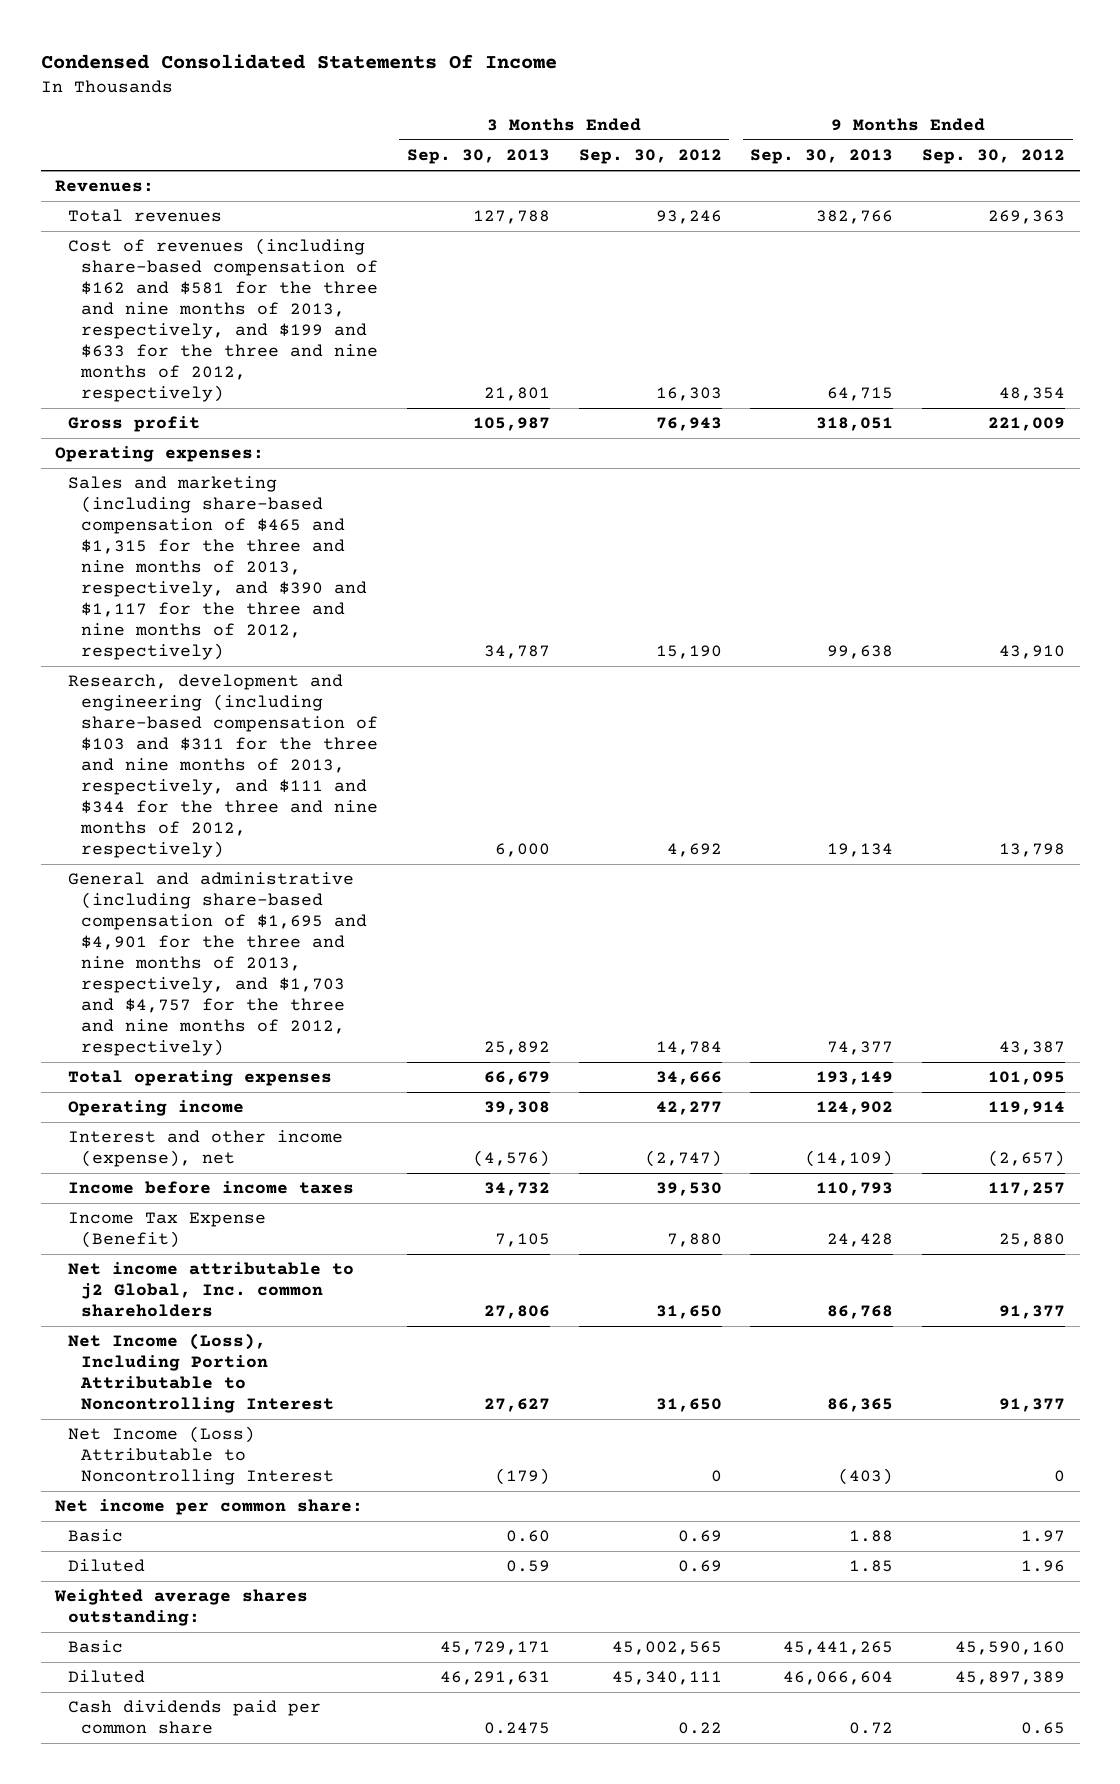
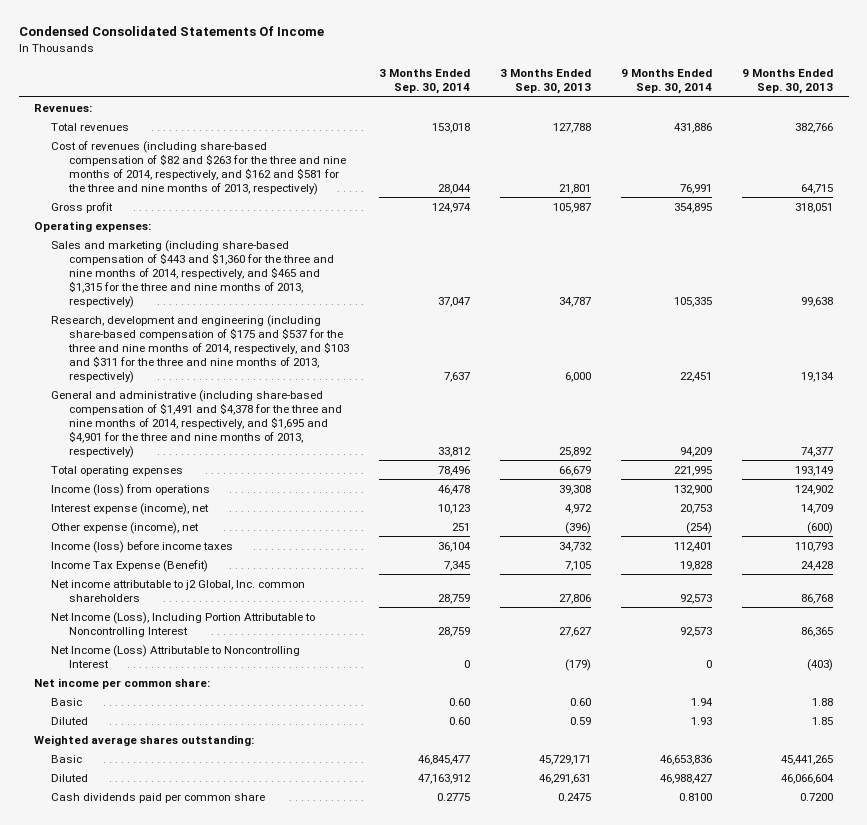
[578,149,722,165] Sep. 30, 2012 -> none
[922,149,1066,165] Sep. 30, 2012 -> none
none -> [379,69,471,95] 3 Months Ended Sep. 30, 2014
none -> [621,69,713,95] 9 Months Ended Sep. 30, 2014
[67,238,378,403] Cost of revenues (including share-based compensation of $162 and $581 for the three and nine months of 2013, respectively, and $199 and $633 for the three and nine months of 2012, respectively) -> [51,140,347,195] Cost of revenues (including share-based compensation of $82 and $263 for the three and nine months of 2014, respectively, and $162 and $581 for the three and nine months of 2013, respectively)
[67,476,367,661] Sales and marketing (including share-based compensation of $465 and $1,315 for the three and nine months of 2013, respectively, and $390 and $1,117 for the three and nine months of 2012, respectively) -> [51,239,335,308] Sales and marketing (including share-based compensation of $443 and $1,360 for the three and nine months of 2014, respectively, and $465 and $1,315 for the three and nine months of 2013, respectively)
[67,674,378,859] Research, development and engineering (including share-based compensation of $103 and $311 for the three and nine months of 2013, respectively, and $111 and $344 for the three and nine months of 2012, respectively) -> [51,314,350,383] Research, development and engineering (including share-based compensation of $175 and $537 for the three and nine months of 2014, respectively, and $103 and $311 for the three and nine months of 2013, respectively)
[67,872,367,1057] General and administrative (including share-based compensation of $1,695 and $4,901 for the three and nine months of 2013, respectively, and $1,703 and $4,757 for the three and nine months of 2012, respectively) -> [51,389,343,458] General and administrative (including share-based compensation of $1,491 and $4,378 for the three and nine months of 2014, respectively, and $1,695 and $4,901 for the three and nine months of 2013, respectively)
[67,1100,244,1117] Operating income -> [51,483,211,496] Income (loss) from operations
none -> [51,502,210,515] Interest expense (income), net
[67,1130,343,1168] Interest and other income (expense), net -> [51,521,200,534] Other expense (income), net
[472,1150,550,1168] (4,576) -> [565,521,592,534] (396)
[805,1150,894,1168] (14,109) -> [807,521,834,534] (600)
[67,1181,354,1195] Income before income taxes -> [51,540,234,553] Income (loss) before income taxes
[849,1722,894,1735] 0.72 -> [800,792,834,801] 0.7200

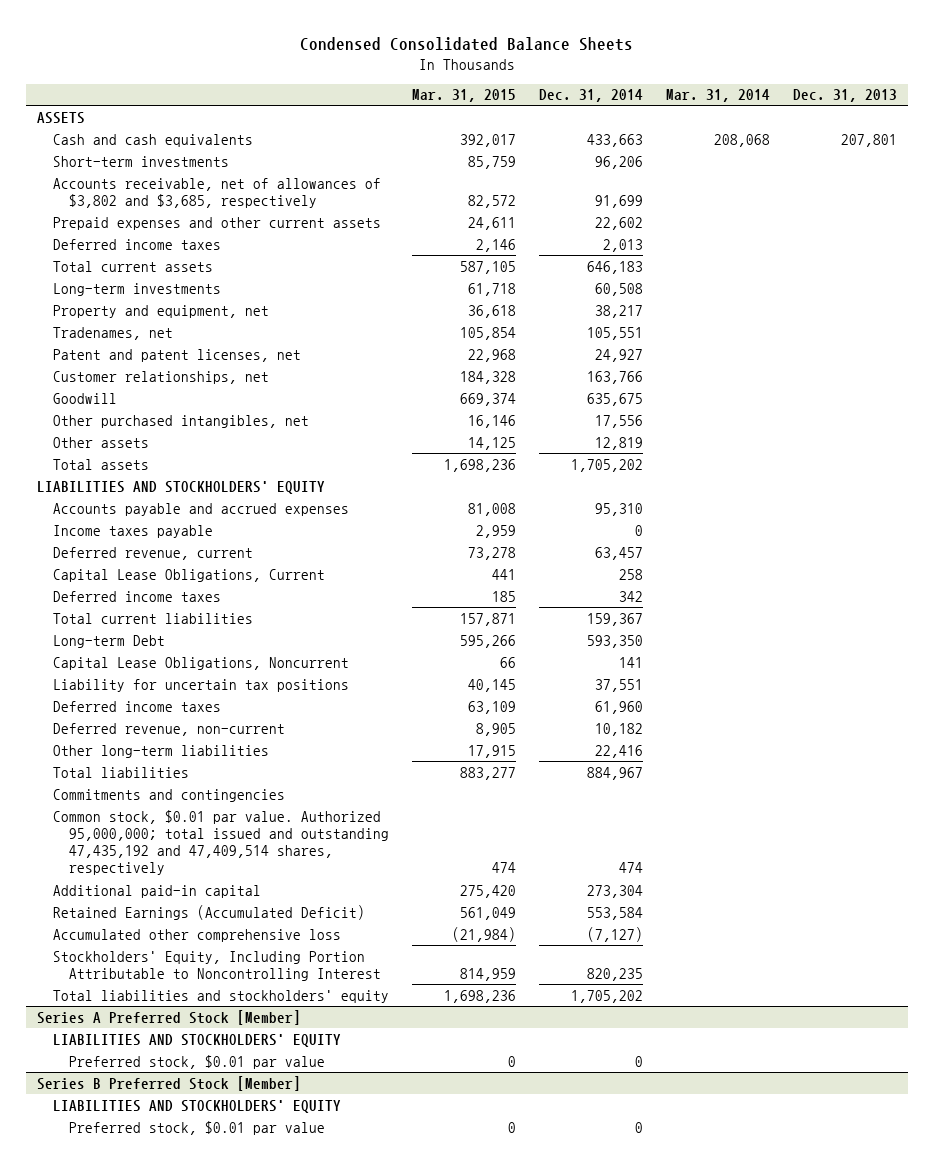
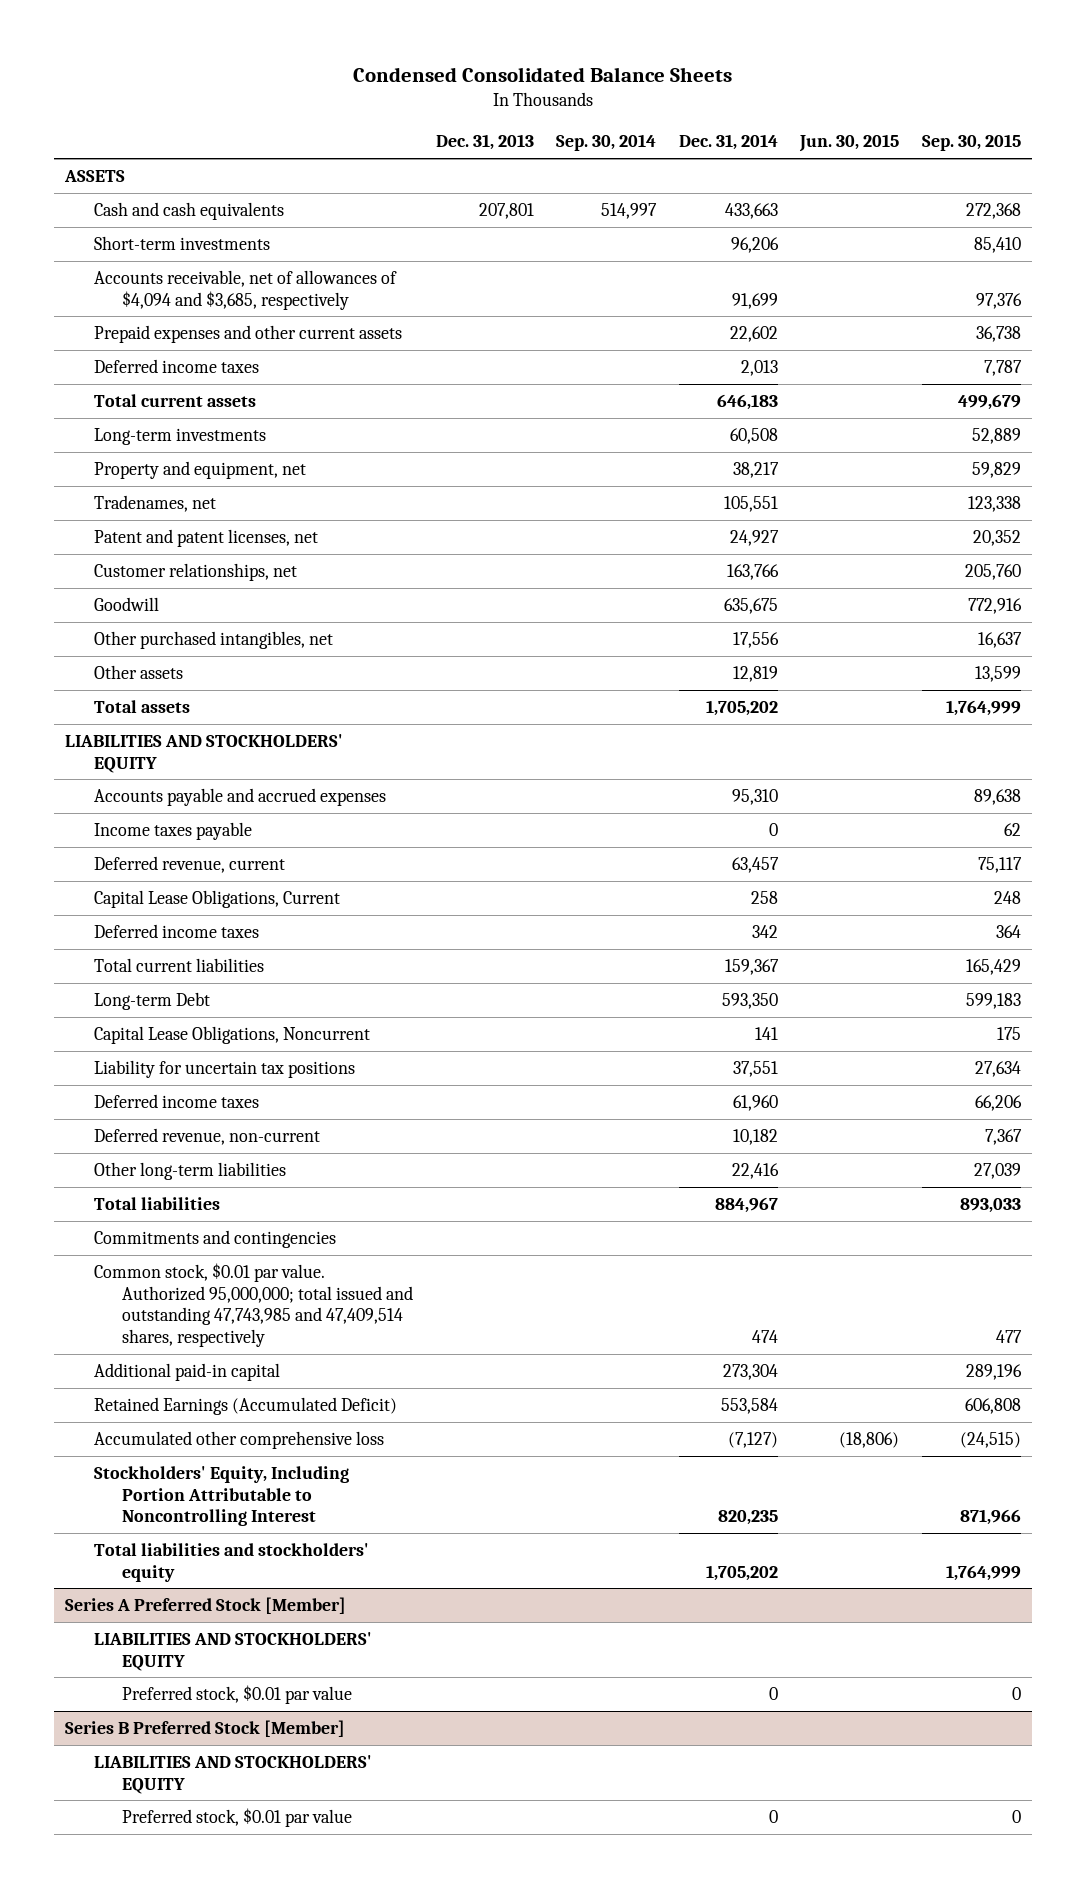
[412,89,517,103] Mar. 31, 2015 -> none
[665,89,770,103] Mar. 31, 2014 -> none
none -> [556,134,657,152] Sep. 30, 2014
none -> [799,134,900,153] Jun. 30, 2015
none -> [921,134,1021,152] Sep. 30, 2015
[53,177,382,208] Accounts receivable, net of allowances of $3,802 and $3,685, respectively -> [93,269,397,310] Accounts receivable, net of allowances of $4,094 and $3,685, respectively
[53,809,390,876] Common stock, $0.01 par value. Authorized 95,000,000; total issued and outstanding 47,435,192 and 47,409,514 shares, respectively -> [93,1262,414,1347] Common stock, $0.01 par value. Authorized 95,000,000; total issued and outstanding 47,743,985 and 47,409,514 shares, respectively

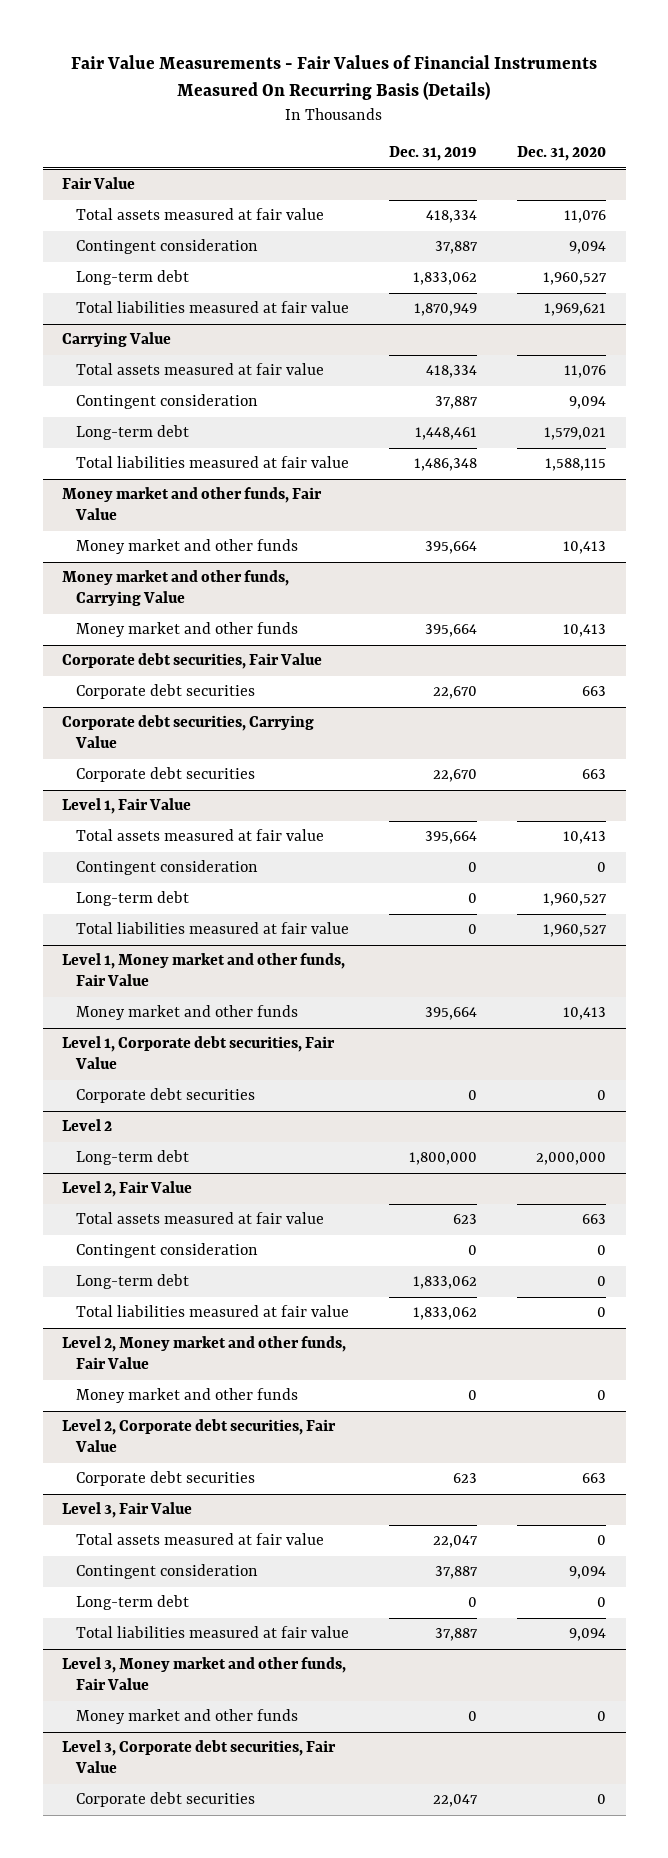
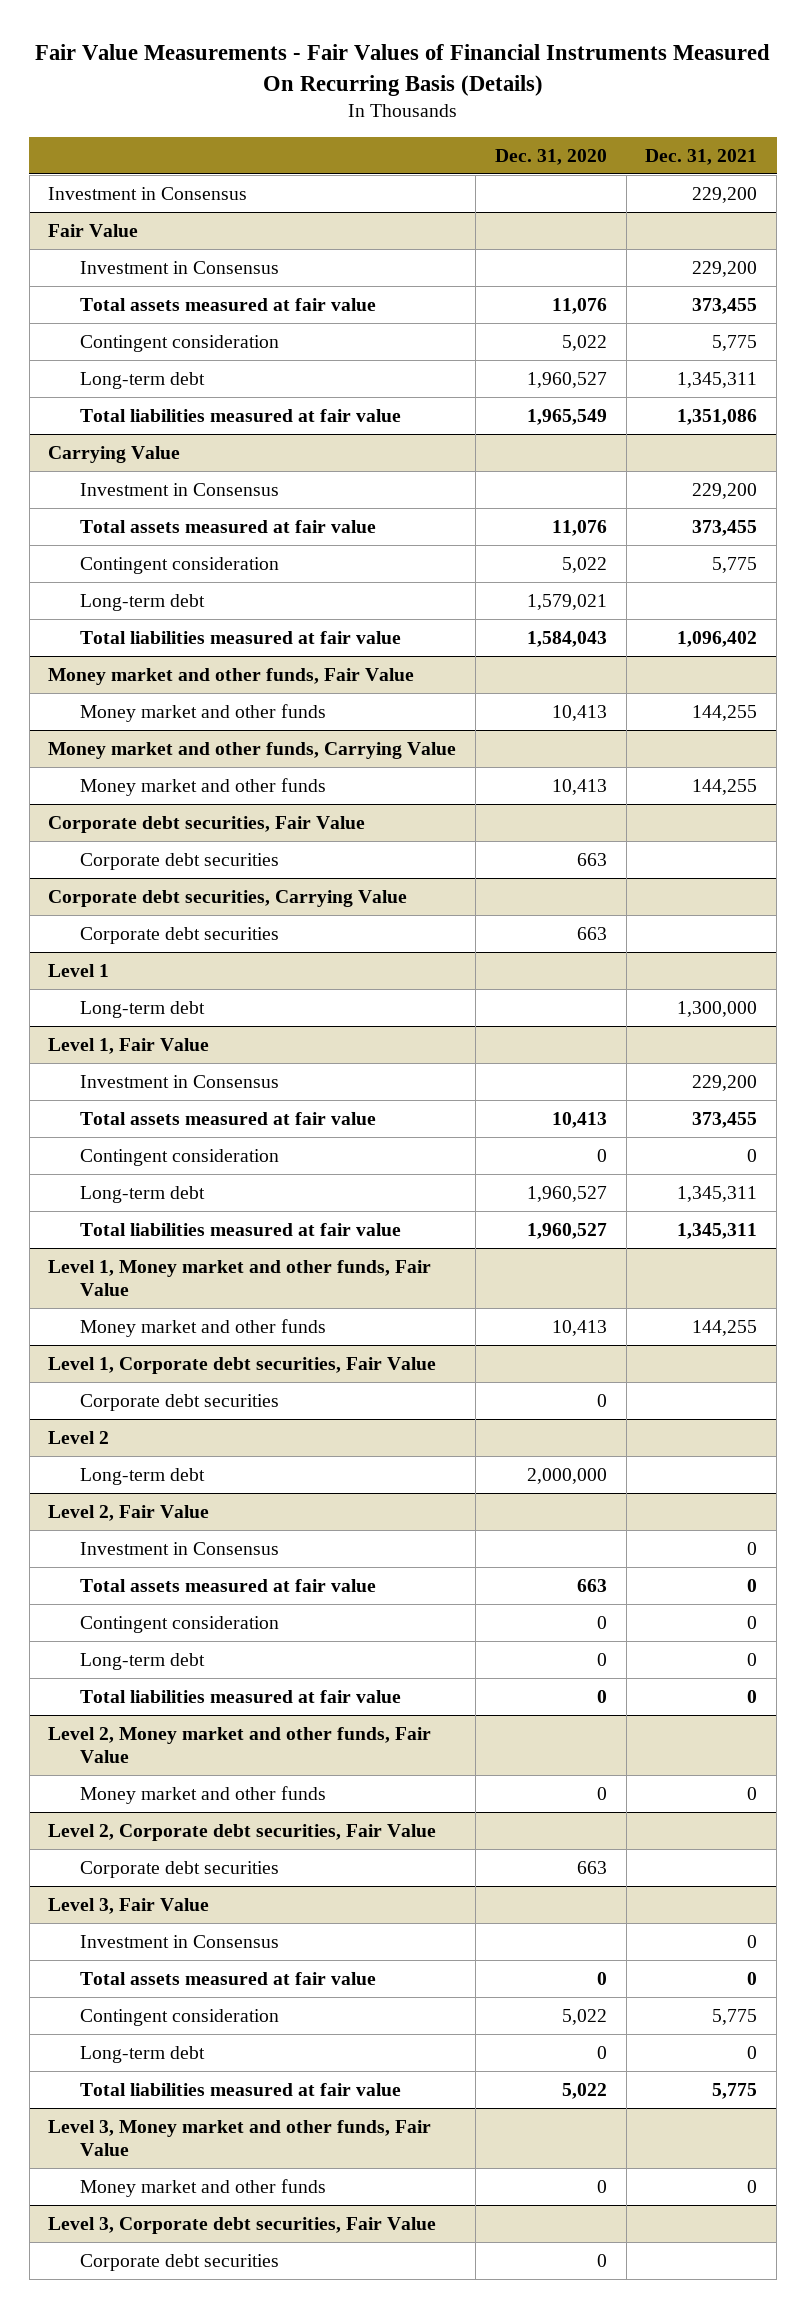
[389,146,478,162] Dec. 31, 2019 -> none
none -> [645,148,758,165] Dec. 31, 2021
none -> [48,186,248,200] Investment in Consensus
none -> [79,260,279,274] Investment in Consensus
[568,241,606,255] 9,094 -> [561,334,607,351] 5,022
[543,303,606,317] 1,969,621 -> [526,408,607,425] 1,965,549
none -> [79,482,279,496] Investment in Consensus
[568,396,606,410] 9,094 -> [561,556,607,573] 5,022
[544,458,606,472] 1,588,115 -> [526,630,607,647] 1,584,043
none -> [48,963,110,977] Level 1
none -> [79,1000,205,1018] Long-term debt
none -> [79,1074,279,1088] Investment in Consensus
none -> [79,1541,279,1555] Investment in Consensus
none -> [79,1934,279,1948] Investment in Consensus
[568,1566,606,1580] 9,094 -> [561,2008,607,2025] 5,022
[568,1628,606,1642] 9,094 -> [561,2082,607,2099] 5,022

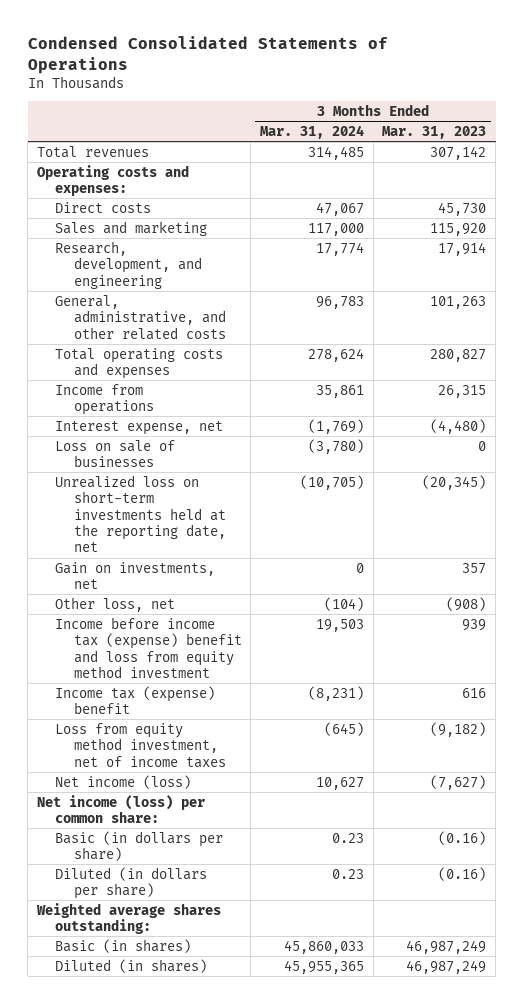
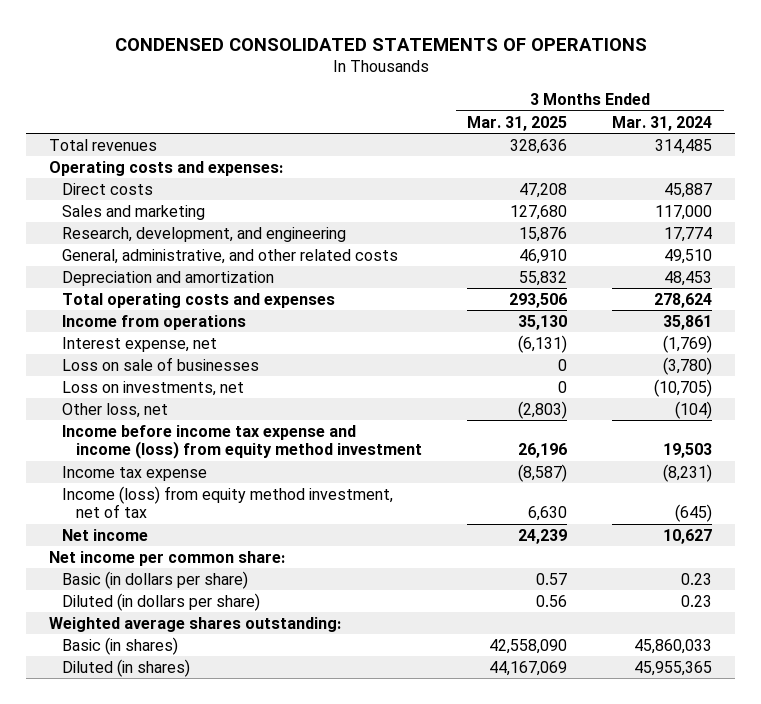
[27,35,388,74] Condensed Consolidated Statements of Operations -> [114,37,647,51] CONDENSED CONSOLIDATED STATEMENTS OF OPERATIONS
[382,125,487,139] Mar. 31, 2023 -> none
none -> [466,115,567,131] Mar. 31, 2025
[315,201,364,216] 47,067 -> [664,182,713,198] 45,887
[315,295,364,309] 96,783 -> [664,248,713,264] 49,510
none -> [62,270,275,286] Depreciation and amortization
[55,561,216,590] Gain on investments, net -> none
[55,474,226,553] Unrealized loss on short-term investments held at the reporting date, net -> [62,380,245,396] Loss on investments, net
[55,616,242,678] Income before income tax (expense) benefit and loss from equity method investment -> [62,424,422,460] Income before income tax expense and income (loss) from equity method investment
[55,685,216,715] Income tax (expense) benefit -> [62,465,208,481] Income tax expense
[55,722,226,768] Loss from equity method investment, net of income taxes -> [62,485,394,519] Income (loss) from equity method investment, net of tax
[55,774,192,789] Net income (loss) -> [62,528,149,541] Net income
[37,794,206,824] Net income (loss) per common share: -> [48,550,285,566] Net income per common share:

